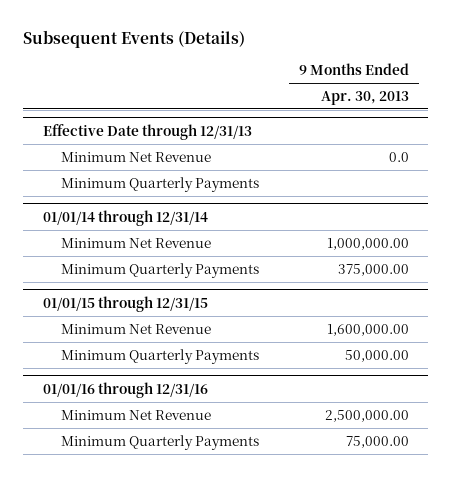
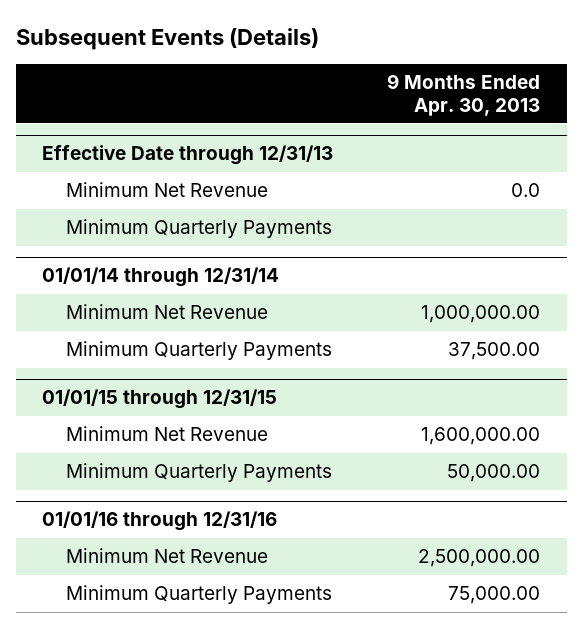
[337,263,409,276] 375,000.00 -> [447,342,540,361] 37,500.00

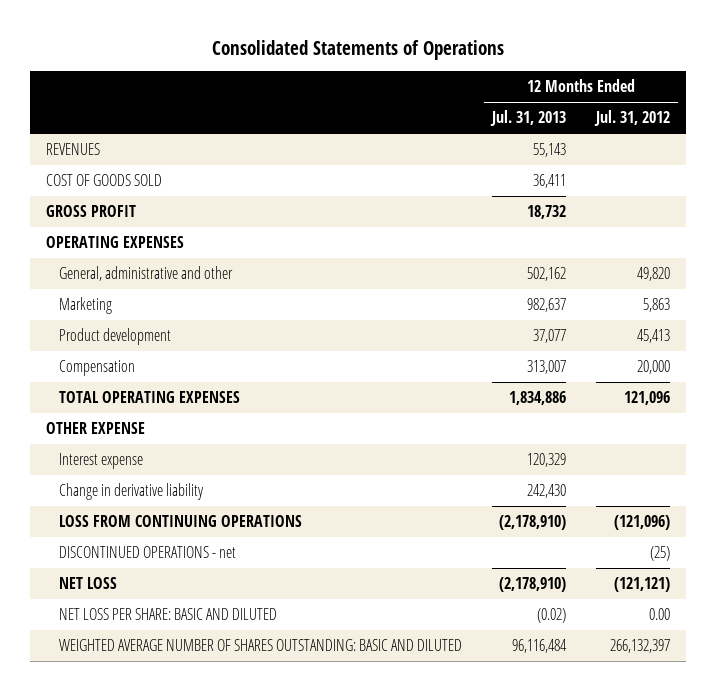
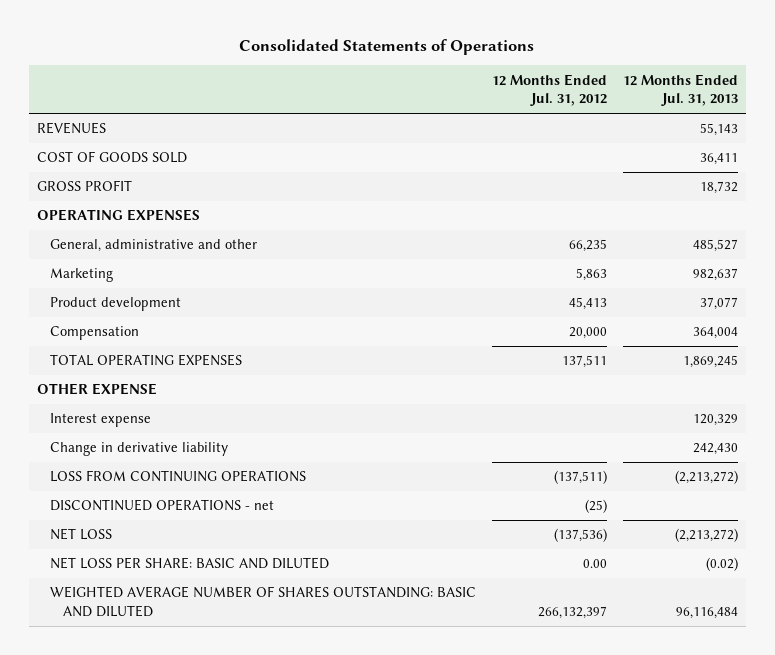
[526,267,566,282] 502,162 -> [692,239,738,253] 485,527
[637,267,671,282] 49,820 -> [568,239,607,253] 66,235
[526,360,566,375] 313,007 -> [692,327,738,340] 364,004
[508,391,566,406] 1,834,886 -> [682,355,738,369] 1,869,245
[624,391,671,406] 121,096 -> [561,355,607,369] 137,511
[498,515,566,531] (2,178,910) -> [674,470,738,485] (2,213,272)
[614,515,671,531] (121,096) -> [553,470,607,485] (137,511)
[498,577,566,593] (2,178,910) -> [674,528,738,543] (2,213,272)
[614,577,671,593] (121,121) -> [553,528,607,543] (137,536)

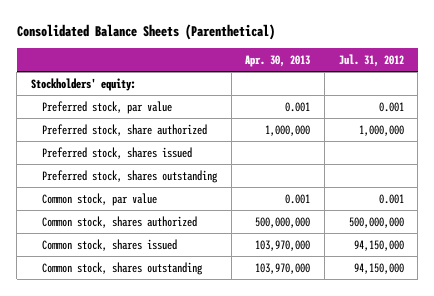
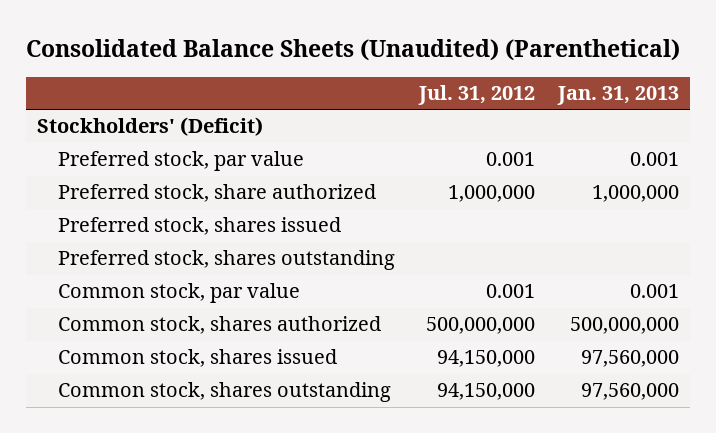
[16,23,275,40] Consolidated Balance Sheets (Parenthetical) -> [25,38,680,61] Consolidated Balance Sheets (Unaudited) (Parenthetical)
[245,54,311,67] Apr. 30, 2013 -> none
none -> [556,86,679,106] Jan. 31, 2013
[30,77,136,91] Stockholders' equity: -> [37,117,264,137] Stockholders' (Deficit)

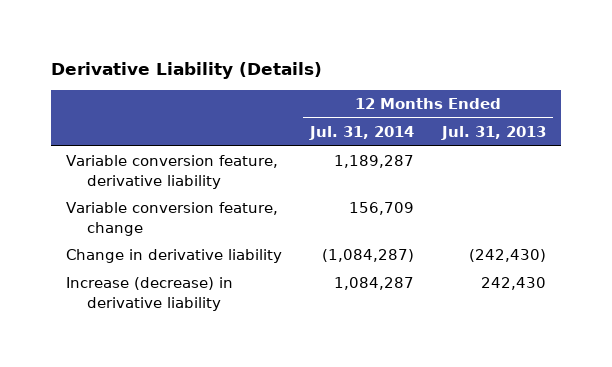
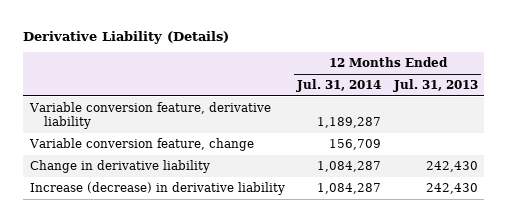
[321,249,414,263] (1,084,287) -> [317,160,382,172] 1,084,287
[469,249,547,263] (242,430) -> [426,160,479,172] 242,430

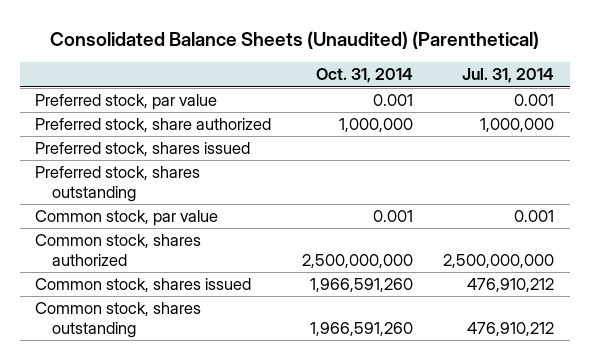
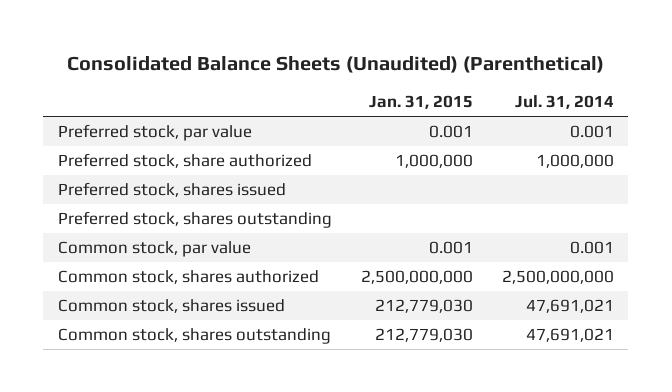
[315,68,413,84] Oct. 31, 2014 -> none
none -> [368,95,473,110] Jan. 31, 2015
[467,278,555,293] 476,910,212 -> [525,298,614,313] 47,691,021
[467,321,555,336] 476,910,212 -> [525,327,614,342] 47,691,021

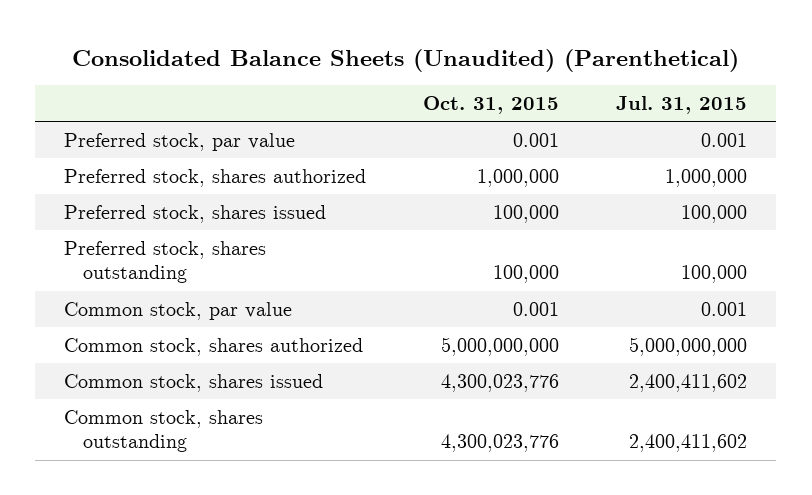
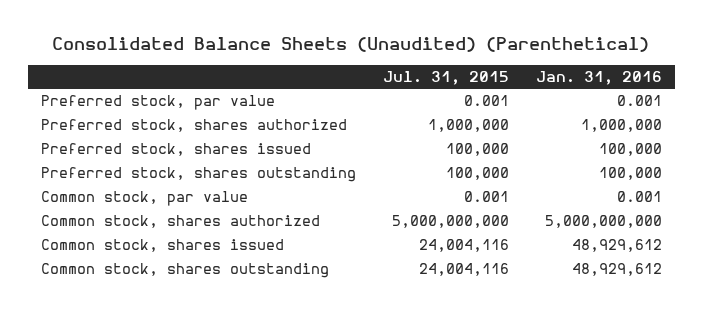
[423,95,560,114] Oct. 31, 2015 -> none
none -> [535,70,662,85] Jan. 31, 2016
[629,373,748,392] 2,400,411,602 -> [418,239,509,253] 24,004,116
[629,434,748,453] 2,400,411,602 -> [418,263,509,277] 24,004,116

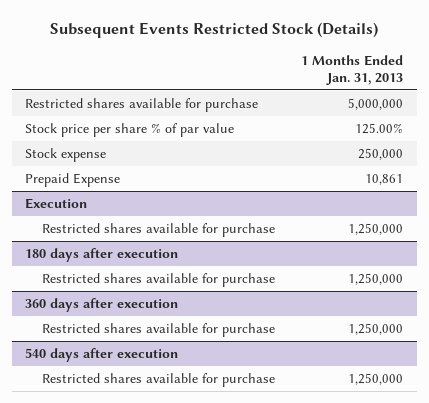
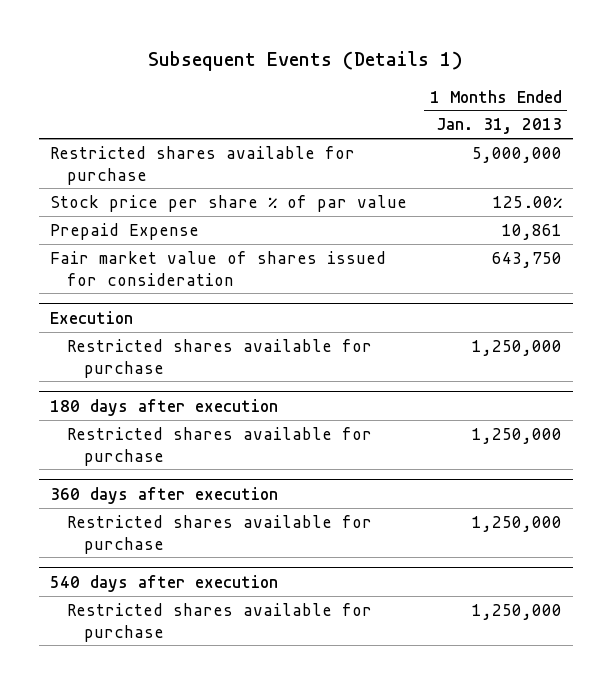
[50,21,379,38] Subsequent Events Restricted Stock (Details) -> [147,50,463,71] Subsequent Events (Details 1)
[25,148,107,163] Stock expense -> none
none -> [50,250,387,286] Fair market value of shares issued for consideration

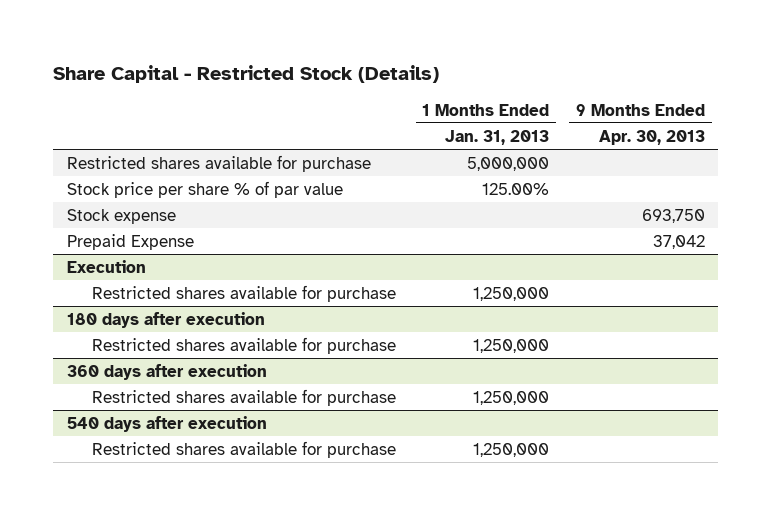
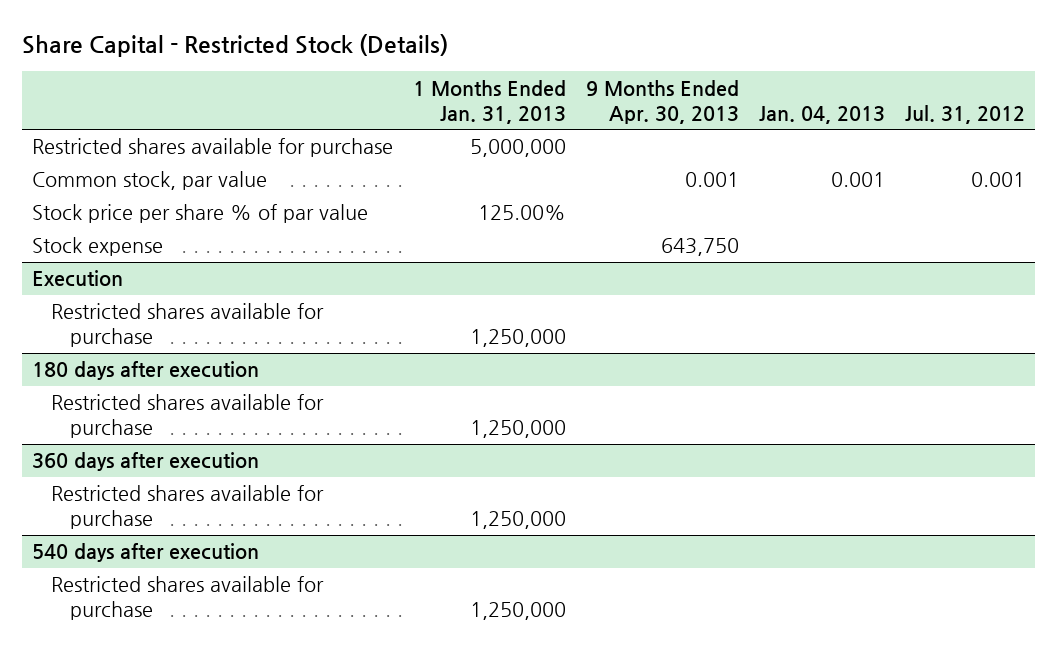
none -> [758,105,885,124] Jan. 04, 2013
none -> [905,104,1026,124] Jul. 31, 2012
none -> [31,171,267,191] Common stock, par value
[66,233,194,250] Prepaid Expense -> none
[642,208,706,223] 693,750 -> [660,238,739,257] 643,750

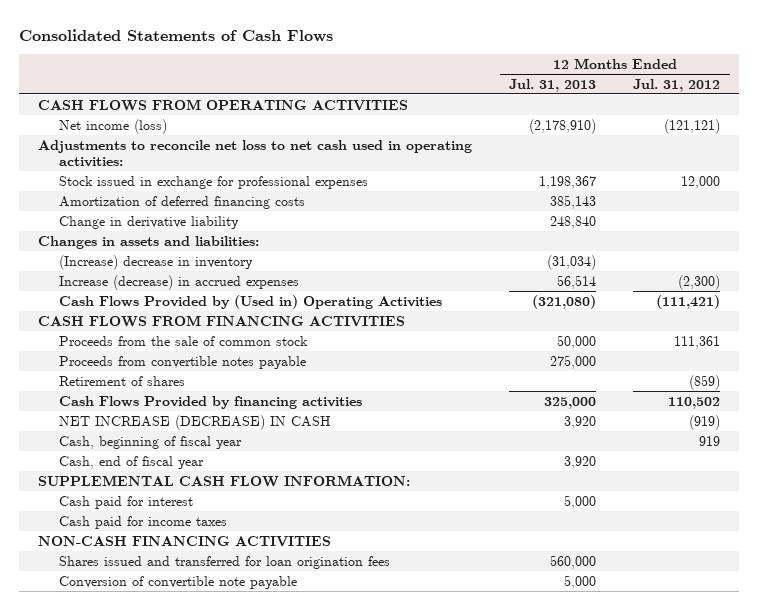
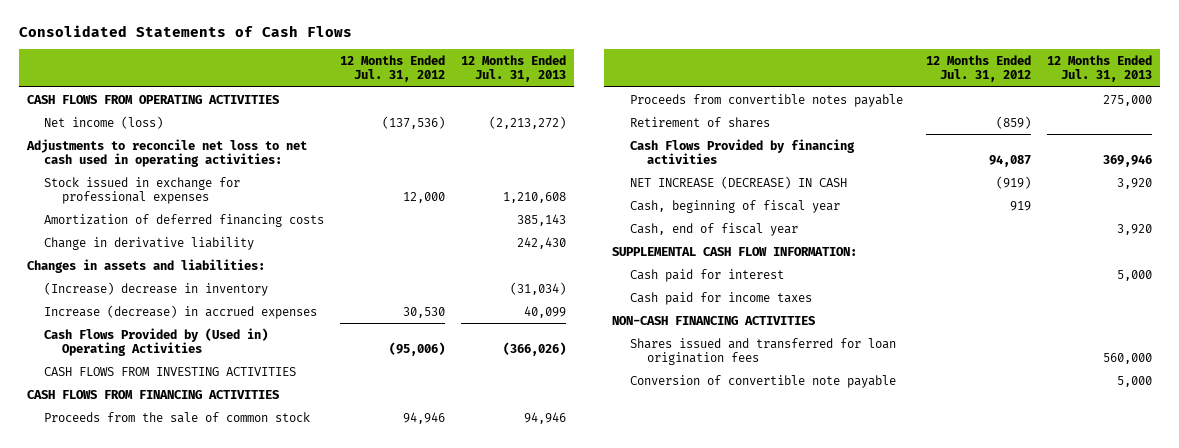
[529,118,597,134] (2,178,910) -> [489,115,567,129] (2,213,272)
[664,118,721,134] (121,121) -> [382,115,446,129] (137,536)
[539,175,597,189] 1,198,367 -> [503,191,567,203] 1,210,608
[550,215,597,229] 248,840 -> [517,236,567,249] 242,430
[557,274,597,289] 56,514 -> [524,305,567,318] 40,099
[678,274,721,290] (2,300) -> [403,306,446,318] 30,530
[532,294,597,309] (321,080) -> [503,341,567,356] (366,026)
[656,294,721,309] (111,421) -> [389,341,446,356] (95,006)
none -> [44,366,297,376] CASH FLOWS FROM INVESTING ACTIVITIES
[557,334,597,349] 50,000 -> [524,411,567,424] 94,946
[674,335,721,349] 111,361 -> [403,411,446,424] 94,946
[544,396,597,409] 325,000 -> [1102,154,1152,167] 369,946
[668,396,721,409] 110,502 -> [988,154,1031,167] 94,087

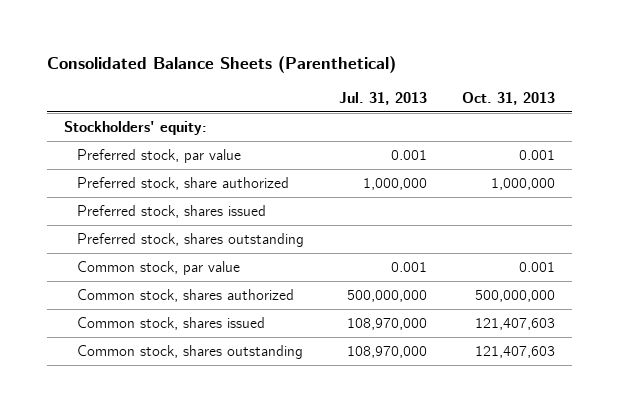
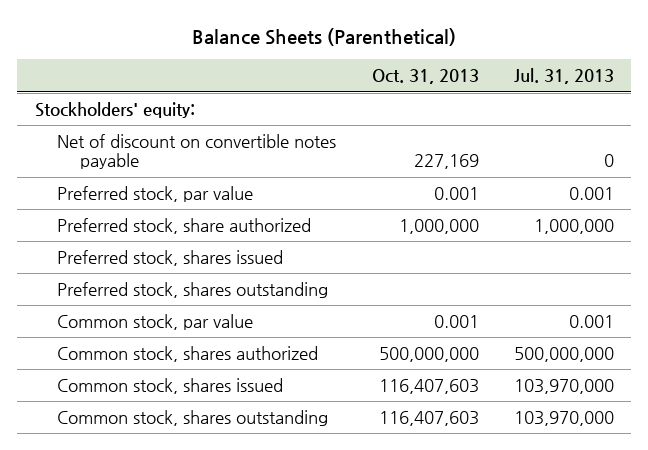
[46,56,396,74] Consolidated Balance Sheets (Parenthetical) -> [192,27,457,46] Balance Sheets (Parenthetical)
none -> [57,133,337,170] Net of discount on convertible notes payable
[346,317,427,330] 108,970,000 -> [513,378,614,394] 103,970,000
[474,317,555,330] 121,407,603 -> [378,378,479,394] 116,407,603
[346,345,427,358] 108,970,000 -> [513,410,614,426] 103,970,000
[474,345,555,358] 121,407,603 -> [378,410,479,426] 116,407,603

